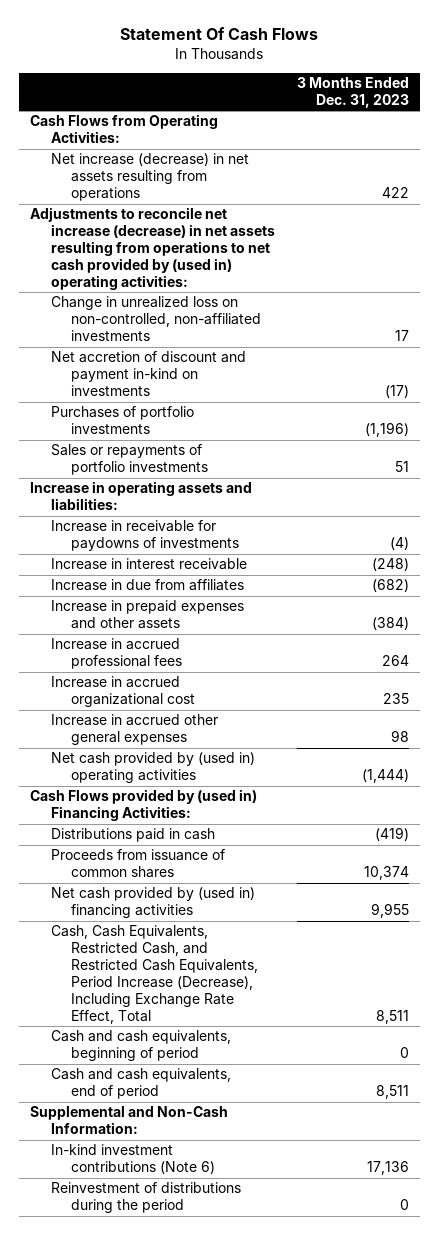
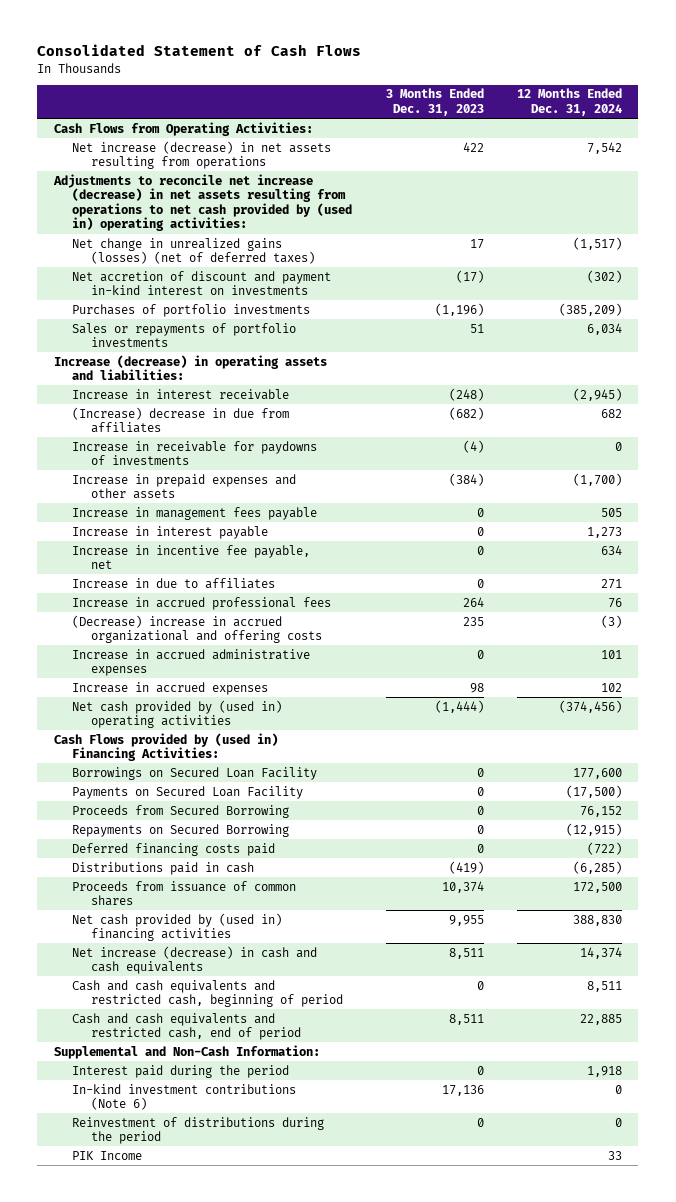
[120,27,319,41] Statement Of Cash Flows -> [37,44,362,57] Consolidated Statement of Cash Flows
none -> [516,88,622,116] 12 Months Ended Dec. 31, 2024
[50,296,262,342] Change in unrealized loss on non-controlled, non-affiliated investments -> [72,237,315,265] Net change in unrealized gains (losses) (net of deferred taxes)
[50,351,246,397] Net accretion of discount and payment in-kind on investments -> [72,270,332,296] Net accretion of discount and payment in-kind interest on investments
[29,481,252,511] Increase in operating assets and liabilities: -> [53,354,327,381] Increase (decrease) in operating assets and liabilities:
[50,579,244,592] Increase in due from affiliates -> [72,406,290,434] (Increase) decrease in due from affiliates
[50,520,240,552] Increase in receivable for paydowns of investments -> [72,440,318,466] Increase in receivable for paydowns of investments
none -> [72,506,318,520] Increase in management fees payable
none -> [72,525,269,539] Increase in interest payable
none -> [72,544,311,570] Increase in incentive fee payable, net
none -> [72,577,276,589] Increase in due to affiliates
[50,676,196,708] Increase in accrued organizational cost -> [72,614,322,644] (Decrease) increase in accrued organizational and offering costs
none -> [72,648,311,677] Increase in accrued administrative expenses
[50,714,218,746] Increase in accrued other general expenses -> [72,681,269,695] Increase in accrued expenses
none -> [72,766,318,780] Borrowings on Secured Loan Facility
none -> [72,785,304,799] Payments on Secured Loan Facility
none -> [72,804,290,818] Proceeds from Secured Borrowing
none -> [72,823,290,837] Repayments on Secured Borrowing
none -> [72,842,276,856] Deferred financing costs paid
[50,925,259,1024] Cash, Cash Equivalents, Restricted Cash, and Restricted Cash Equivalents, Period Increase (Decrease), Including Exchange Rate Effect, Total -> [72,945,318,975] Net increase (decrease) in cash and cash equivalents
[50,1030,231,1062] Cash and cash equivalents, beginning of period -> [72,979,343,1008] Cash and cash equivalents and restricted cash, beginning of period
[50,1068,231,1100] Cash and cash equivalents, end of period -> [72,1012,301,1041] Cash and cash equivalents and restricted cash, end of period
none -> [72,1064,290,1078] Interest paid during the period
none -> [72,1150,143,1160] PIK Income

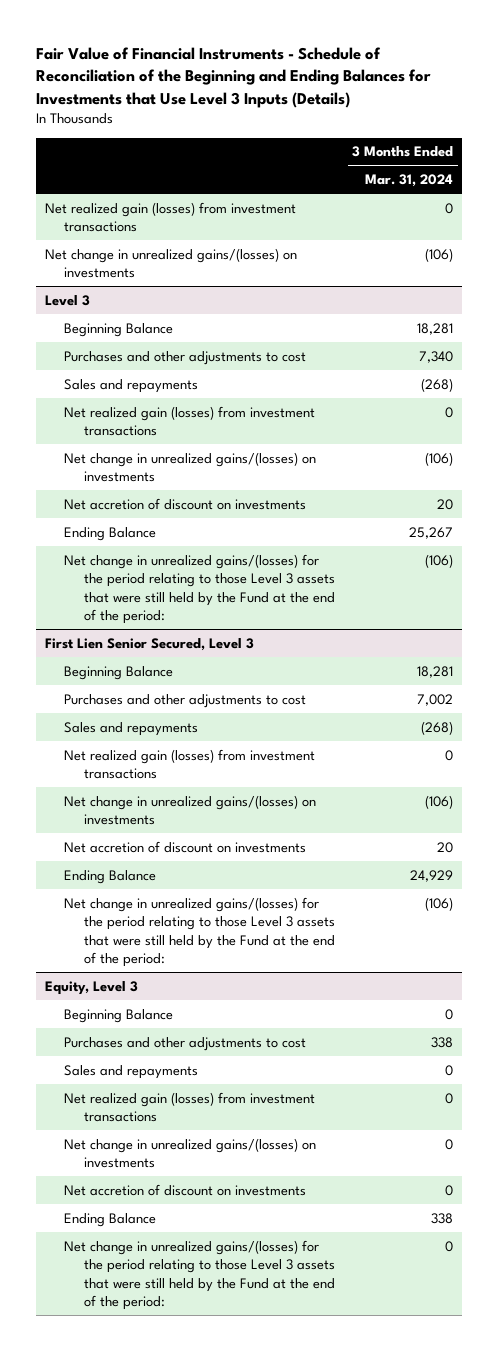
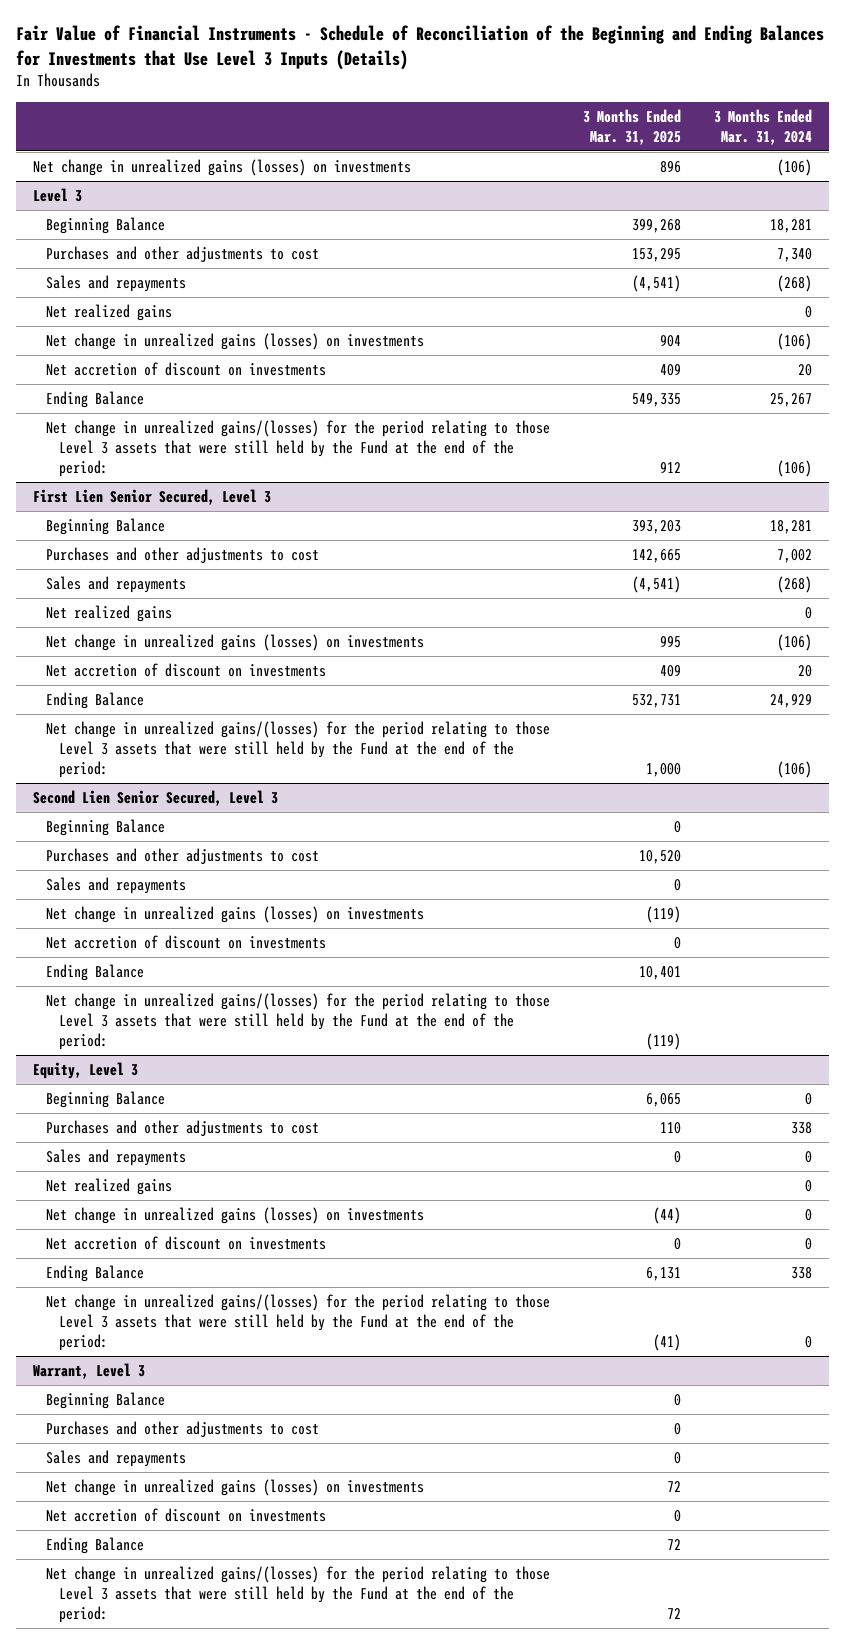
none -> [582,108,681,145] 3 Months Ended Mar. 31, 2025
[44,201,296,233] Net realized gain (losses) from investment transactions -> none
[44,247,297,279] Net change in unrealized gains/(losses) on investments -> [32,159,411,177] Net change in unrealized gains (losses) on investments
[64,405,316,437] Net realized gain (losses) from investment transactions -> [45,304,172,322] Net realized gains
[64,451,317,483] Net change in unrealized gains/(losses) on investments -> [45,333,424,351] Net change in unrealized gains (losses) on investments
[64,748,316,780] Net realized gain (losses) from investment transactions -> [45,605,172,623] Net realized gains
[64,794,317,826] Net change in unrealized gains/(losses) on investments -> [45,634,424,652] Net change in unrealized gains (losses) on investments
none -> [32,790,278,807] Second Lien Senior Secured, Level 3
none -> [45,819,165,837] Beginning Balance
none -> [45,848,319,865] Purchases and other adjustments to cost
none -> [45,877,186,895] Sales and repayments
none -> [45,906,424,924] Net change in unrealized gains (losses) on investments
none -> [45,935,326,950] Net accretion of discount on investments
none -> [45,964,144,982] Ending Balance
none -> [45,993,550,1051] Net change in unrealized gains/(losses) for the period relating to those Level 3 assets that were still held by the Fund at the end of the period:
[64,1091,316,1123] Net realized gain (losses) from investment transactions -> [45,1178,172,1196] Net realized gains
[64,1137,317,1169] Net change in unrealized gains/(losses) on investments -> [45,1207,424,1225] Net change in unrealized gains (losses) on investments
none -> [32,1363,145,1380] Warrant, Level 3
none -> [45,1392,165,1410] Beginning Balance
none -> [45,1421,319,1438] Purchases and other adjustments to cost
none -> [45,1450,186,1468] Sales and repayments
none -> [45,1479,424,1497] Net change in unrealized gains (losses) on investments
none -> [45,1508,326,1523] Net accretion of discount on investments
none -> [45,1537,144,1555] Ending Balance
none -> [45,1566,550,1624] Net change in unrealized gains/(losses) for the period relating to those Level 3 assets that were still held by the Fund at the end of the period:

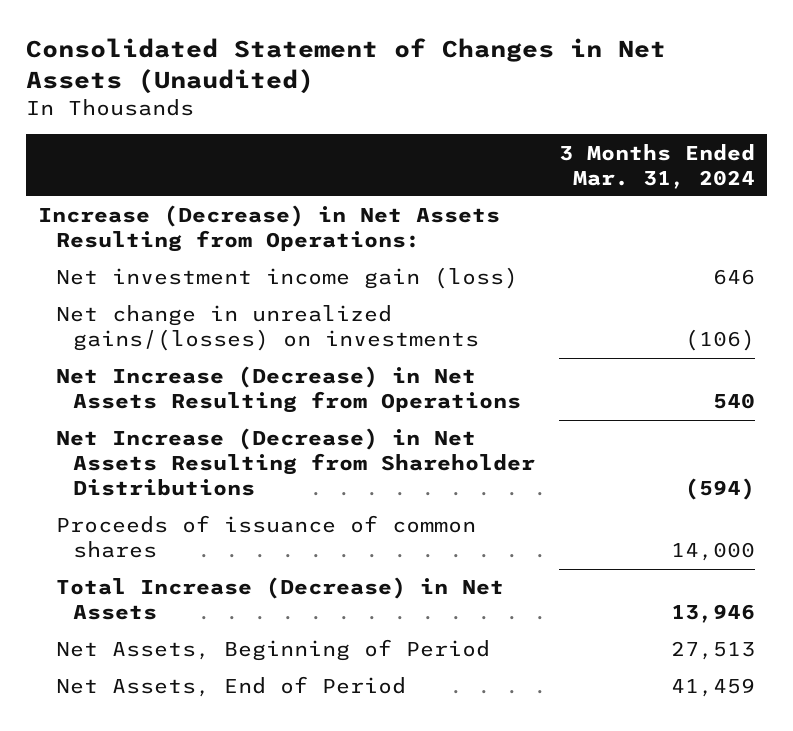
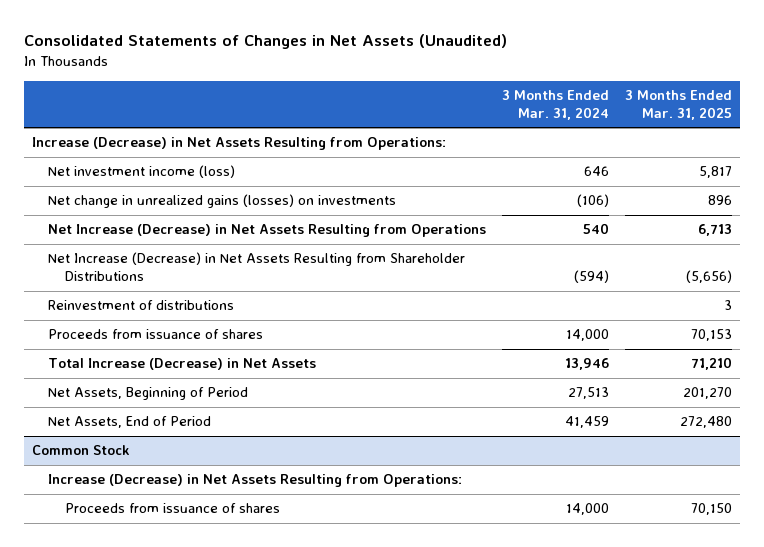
[26,37,667,94] Consolidated Statement of Changes in Net Assets (Unaudited) -> [23,34,507,50] Consolidated Statements of Changes in Net Assets (Unaudited)
none -> [625,89,733,120] 3 Months Ended Mar. 31, 2025
[55,267,518,290] Net investment income gain (loss) -> [48,165,236,179] Net investment income (loss)
[55,305,480,352] Net change in unrealized gains/(losses) on investments -> [48,194,397,209] Net change in unrealized gains (losses) on investments
none -> [48,300,235,311] Reinvestment of distributions
[55,515,476,559] Proceeds of issuance of common shares -> [48,329,264,340] Proceeds from issuance of shares
none -> [31,445,130,456] Common Stock
none -> [48,474,463,488] Increase (Decrease) in Net Assets Resulting from Operations:
none -> [64,503,280,514] Proceeds from issuance of shares

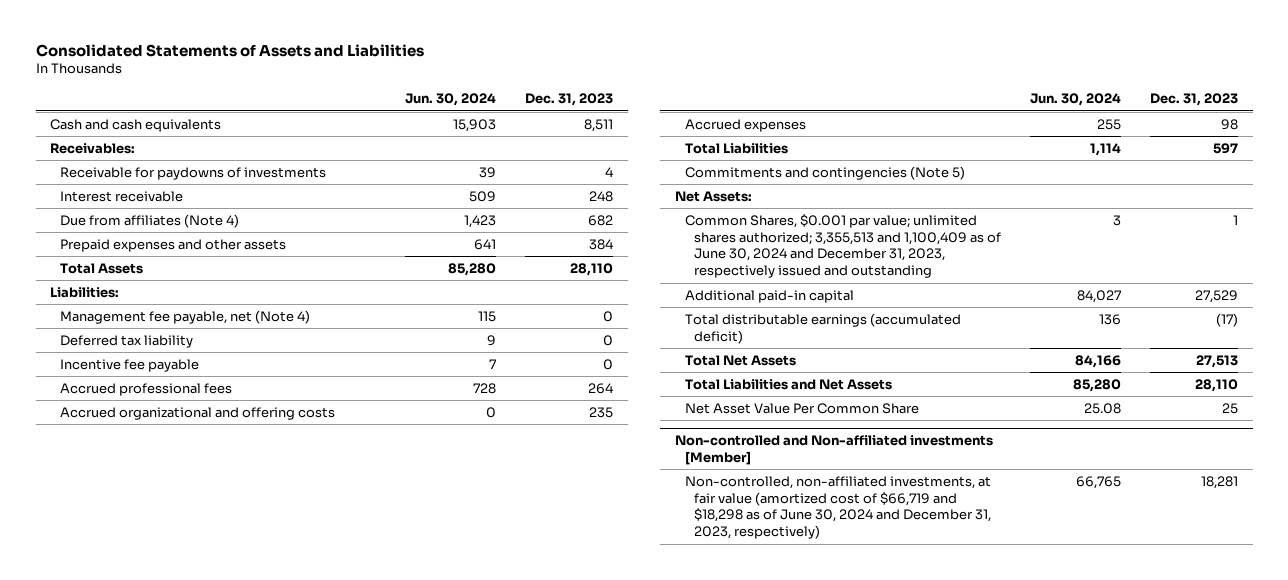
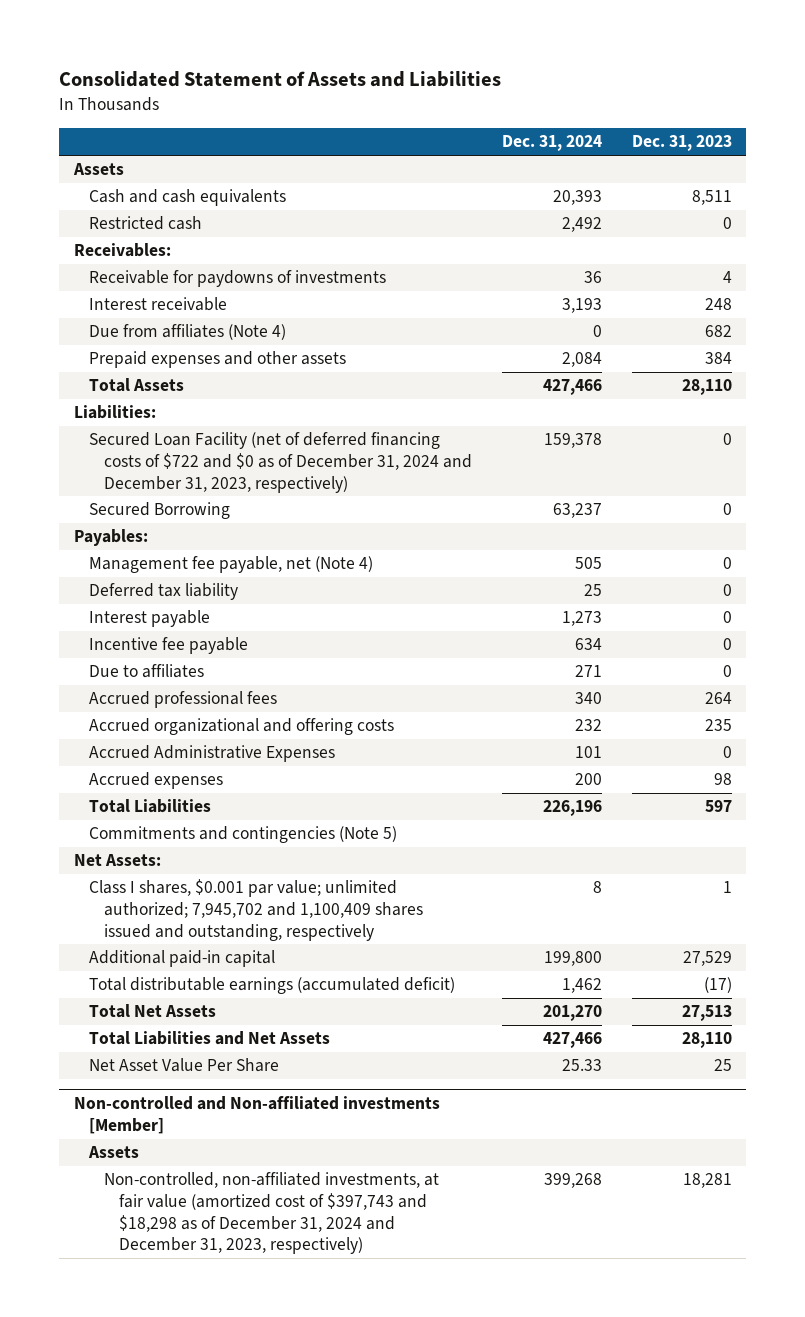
[35,43,424,57] Consolidated Statements of Assets and Liabilities -> [58,71,501,88] Consolidated Statement of Assets and Liabilities
[405,93,497,107] Jun. 30, 2024 -> none
none -> [501,135,602,152] Dec. 31, 2024
none -> [72,163,124,176] Assets
none -> [88,216,202,231] Restricted cash
none -> [88,432,473,493] Secured Loan Facility (net of deferred financing costs of $722 and $0 as of December 31, 2024 and December 31, 2023, respectively)
none -> [88,502,230,520] Secured Borrowing
none -> [73,529,148,547] Payables:
none -> [88,610,210,628] Interest payable
none -> [88,664,204,679] Due to affiliates
none -> [88,745,335,763] Accrued Administrative Expenses
[684,213,1002,279] Common Shares, $0.001 par value; unlimited shares authorized; 3,355,513 and 1,100,409 as of June 30, 2024 and December 31, 2023, respectively issued and outstanding -> [88,879,424,941] Class I shares, $0.001 par value; unlimited authorized; 7,945,702 and 1,100,409 shares issued and outstanding, respectively
[684,402,919,414] Net Asset Value Per Common Share -> [88,1058,279,1073] Net Asset Value Per Share
none -> [87,1146,139,1159] Assets
[684,475,992,540] Non-controlled, non-affiliated investments, at fair value (amortized cost of $66,719 and $18,298 as of June 30, 2024 and December 31, 2023, respectively) -> [104,1172,440,1255] Non-controlled, non-affiliated investments, at fair value (amortized cost of $397,743 and $18,298 as of December 31, 2024 and December 31, 2023, respectively)

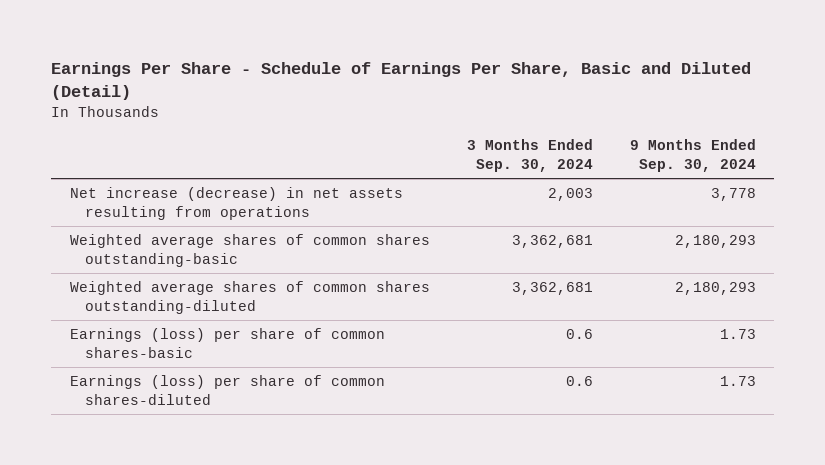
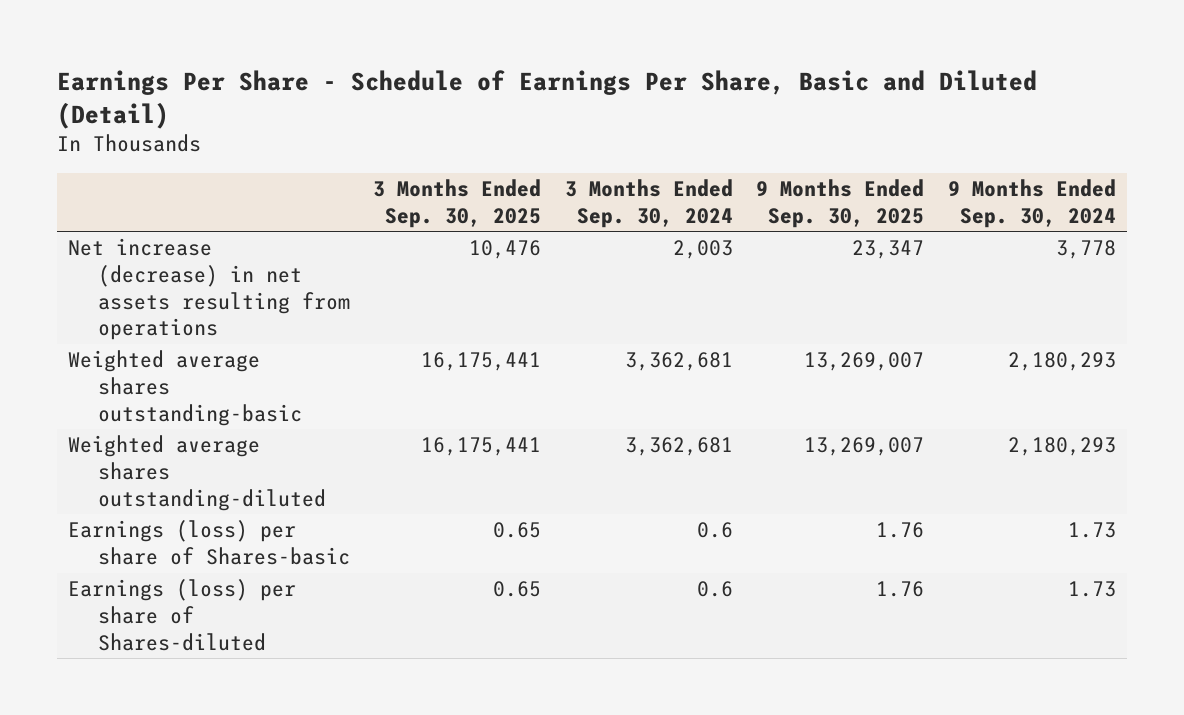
none -> [373,178,542,228] 3 Months Ended Sep. 30, 2025
none -> [756,178,925,228] 9 Months Ended Sep. 30, 2025
[69,233,430,267] Weighted average shares of common shares outstanding-basic -> [68,350,302,426] Weighted average shares outstanding-basic
[69,280,430,314] Weighted average shares of common shares outstanding-diluted -> [68,435,326,511] Weighted average shares outstanding-diluted
[69,327,385,358] Earnings (loss) per share of common shares-basic -> [68,520,350,566] Earnings (loss) per share of Shares-basic
[69,374,385,405] Earnings (loss) per share of common shares-diluted -> [68,579,297,651] Earnings (loss) per share of Shares-diluted

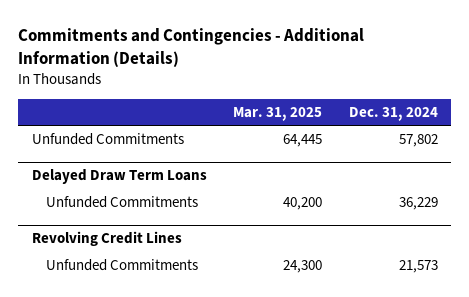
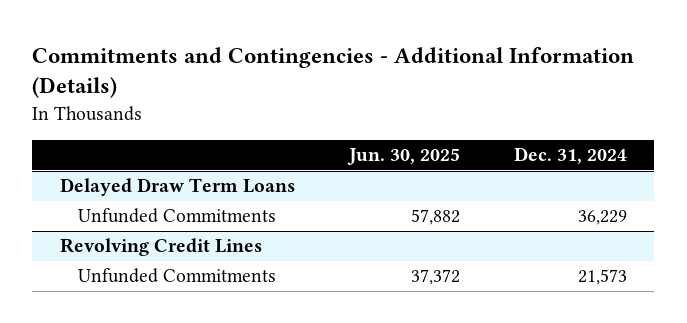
[233,106,323,121] Mar. 31, 2025 -> none
none -> [346,147,460,165] Jun. 30, 2025
[31,133,184,146] Unfunded Commitments -> none

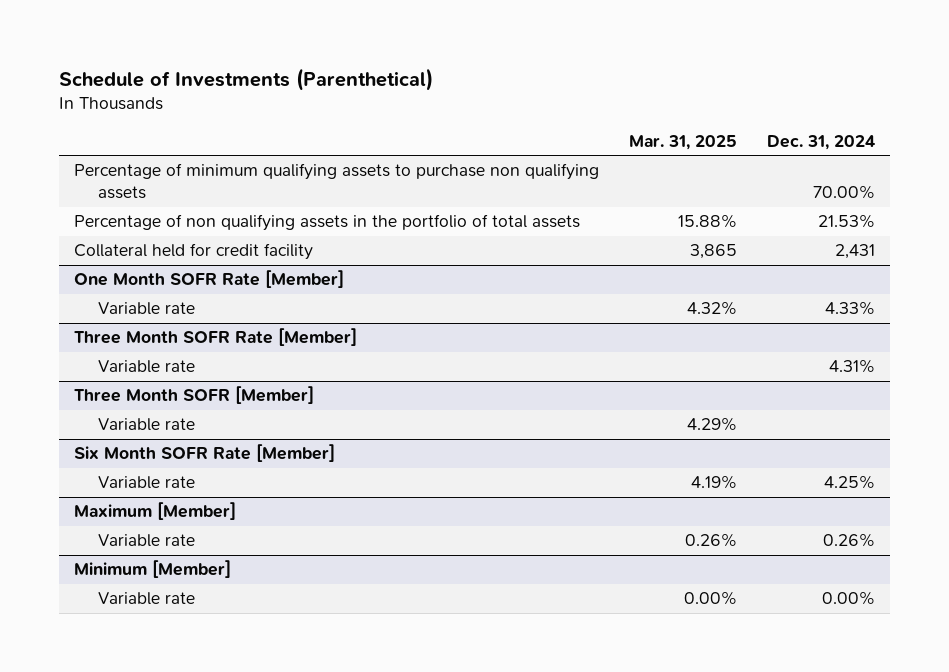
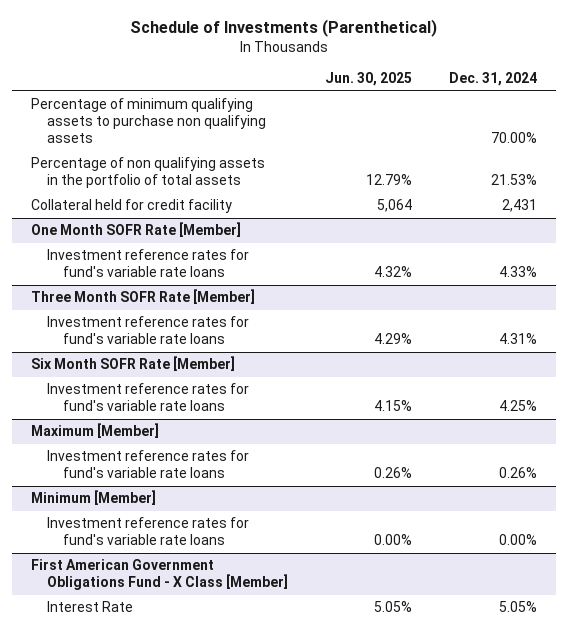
[628,134,737,150] Mar. 31, 2025 -> none
none -> [325,72,413,87] Jun. 30, 2025
[98,302,196,316] Variable rate -> [46,249,249,278] Investment reference rates for fund's variable rate loans
[73,386,314,405] Three Month SOFR [Member] -> none
[98,418,196,432] Variable rate -> none
[98,360,196,374] Variable rate -> [46,316,249,345] Investment reference rates for fund's variable rate loans
[98,476,196,490] Variable rate -> [46,383,249,412] Investment reference rates for fund's variable rate loans
[98,534,196,548] Variable rate -> none
none -> [46,450,249,479] Investment reference rates for fund's variable rate loans
[98,592,196,606] Variable rate -> none
none -> [46,517,249,546] Investment reference rates for fund's variable rate loans
none -> [30,559,288,591] First American Government Obligations Fund - X Class [Member]
none -> [46,601,133,613] Interest Rate

